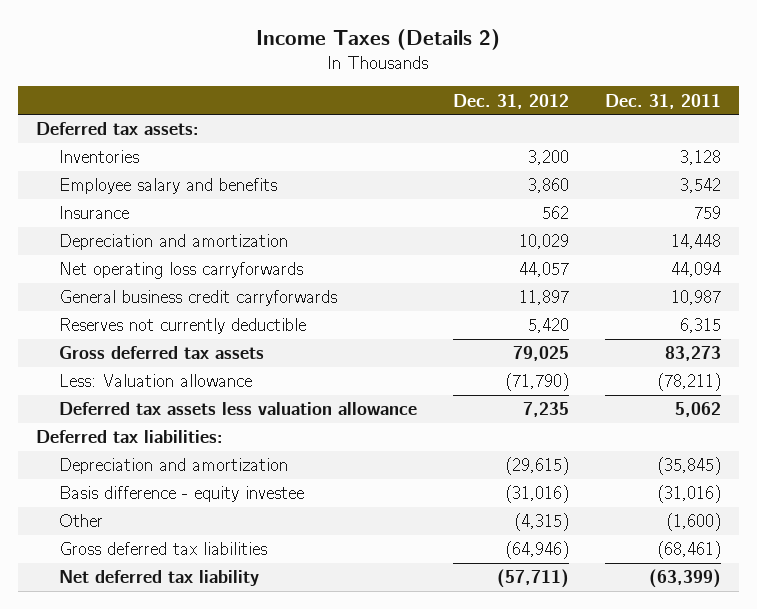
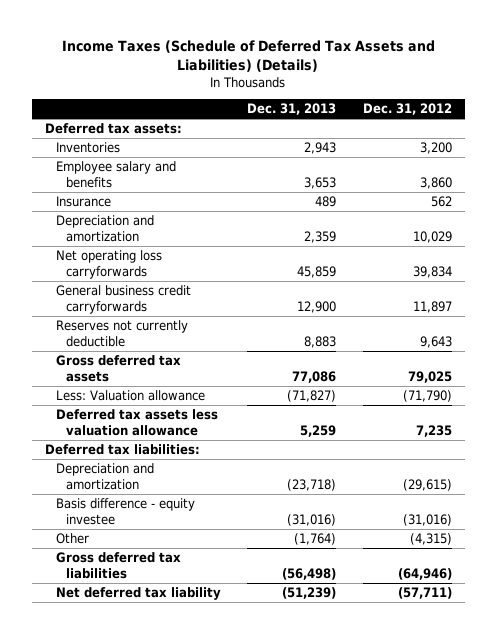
[256,29,501,51] Income Taxes (Details 2) -> [62,39,436,73] Income Taxes (Schedule of Deferred Tax Assets and Liabilities) (Details)
[604,93,721,109] Dec. 31, 2011 -> none
none -> [247,103,337,116] Dec. 31, 2013
[519,262,570,278] 44,057 -> [412,265,452,278] 39,834
[528,318,570,334] 5,420 -> [419,335,452,348] 9,643

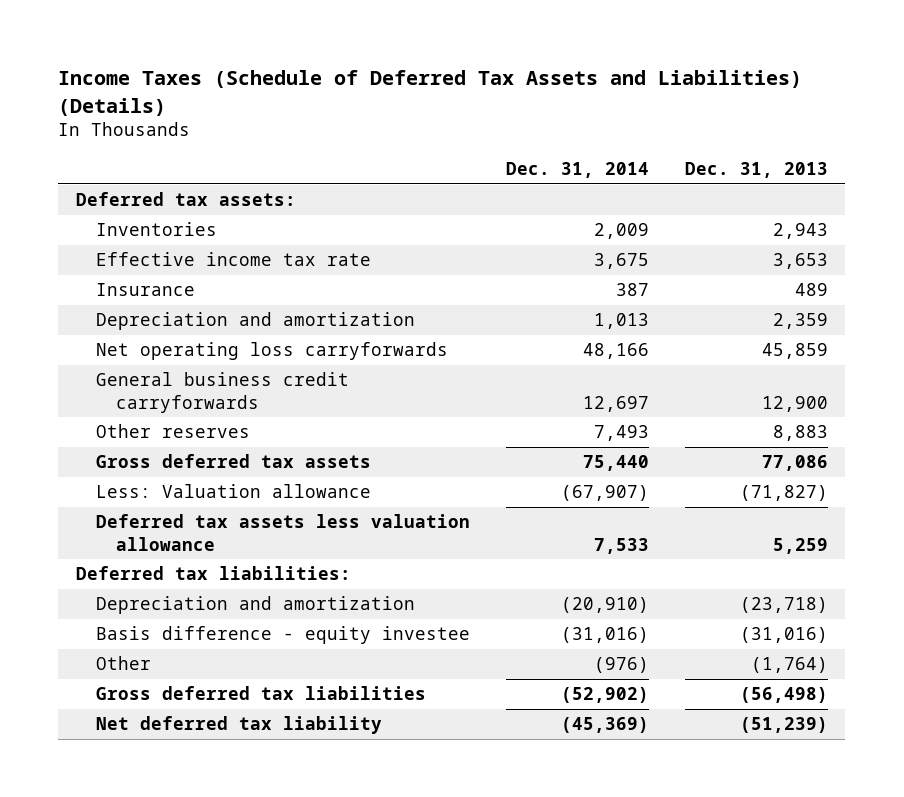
[362,103,452,116] Dec. 31, 2012 -> none
none -> [505,161,649,178] Dec. 31, 2014
[55,160,176,188] Employee salary and benefits -> [96,252,372,267] Effective income tax rate
[55,319,188,347] Reserves not currently deductible -> [96,424,251,439] Other reserves

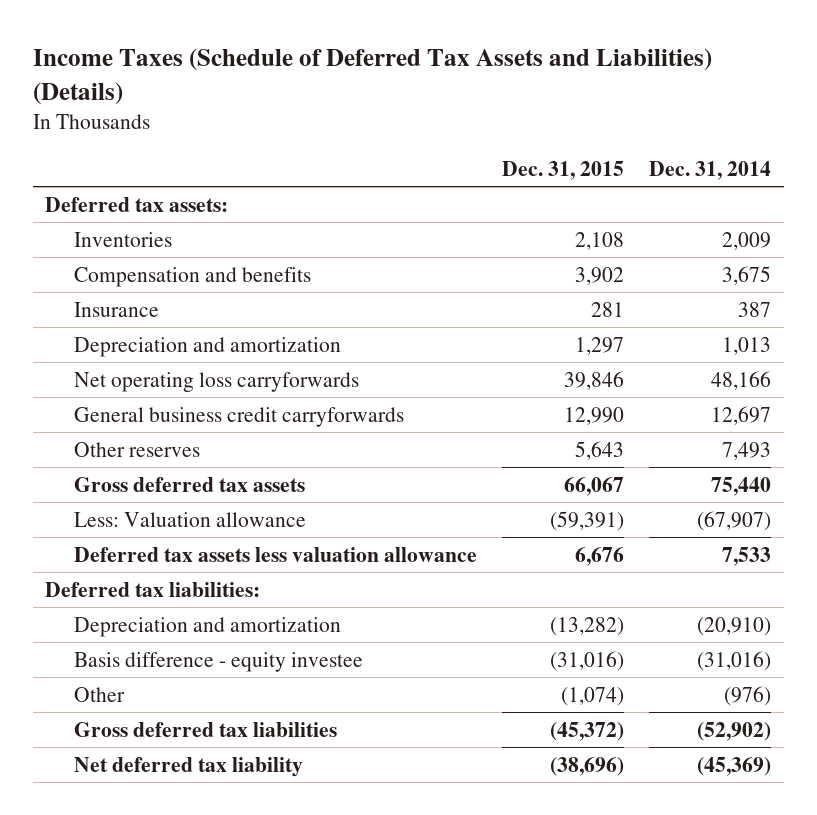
[684,161,828,178] Dec. 31, 2013 -> none
none -> [502,160,625,180] Dec. 31, 2015
[96,252,372,267] Effective income tax rate -> [73,266,311,287] Compensation and benefits

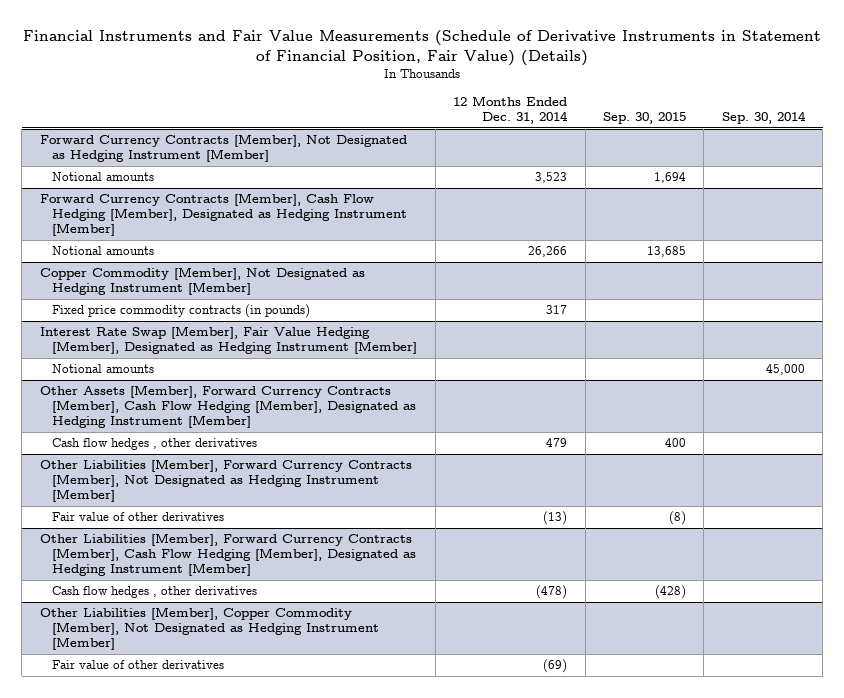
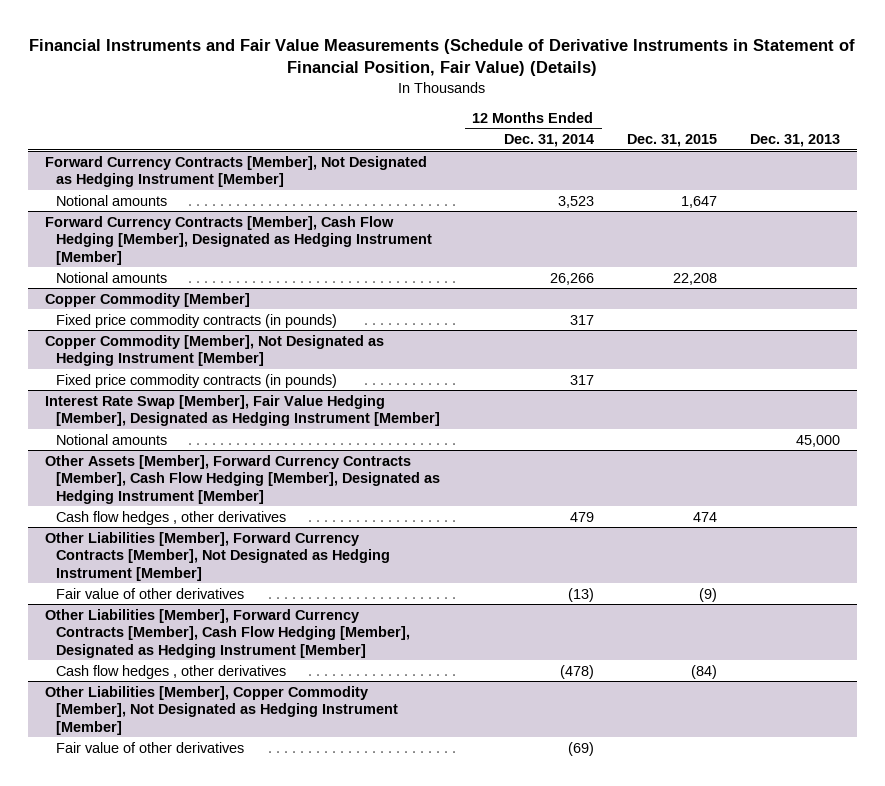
[603,112,687,125] Sep. 30, 2015 -> none
[721,111,806,125] Sep. 30, 2014 -> none
none -> [627,134,718,148] Dec. 31, 2015
none -> [750,134,841,148] Dec. 31, 2013
none -> [44,292,250,307] Copper Commodity [Member]
none -> [55,313,337,328] Fixed price commodity contracts (in pounds)

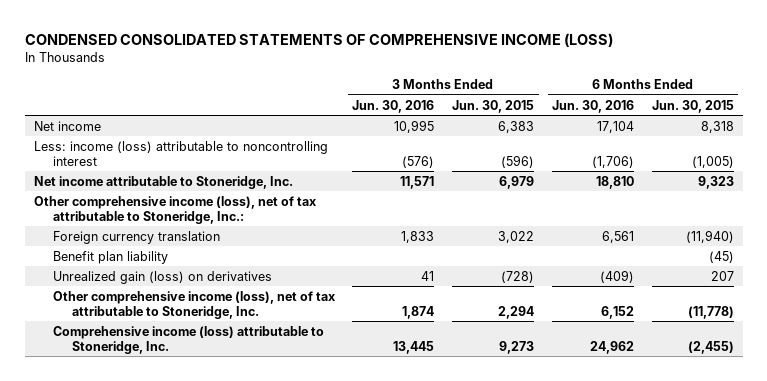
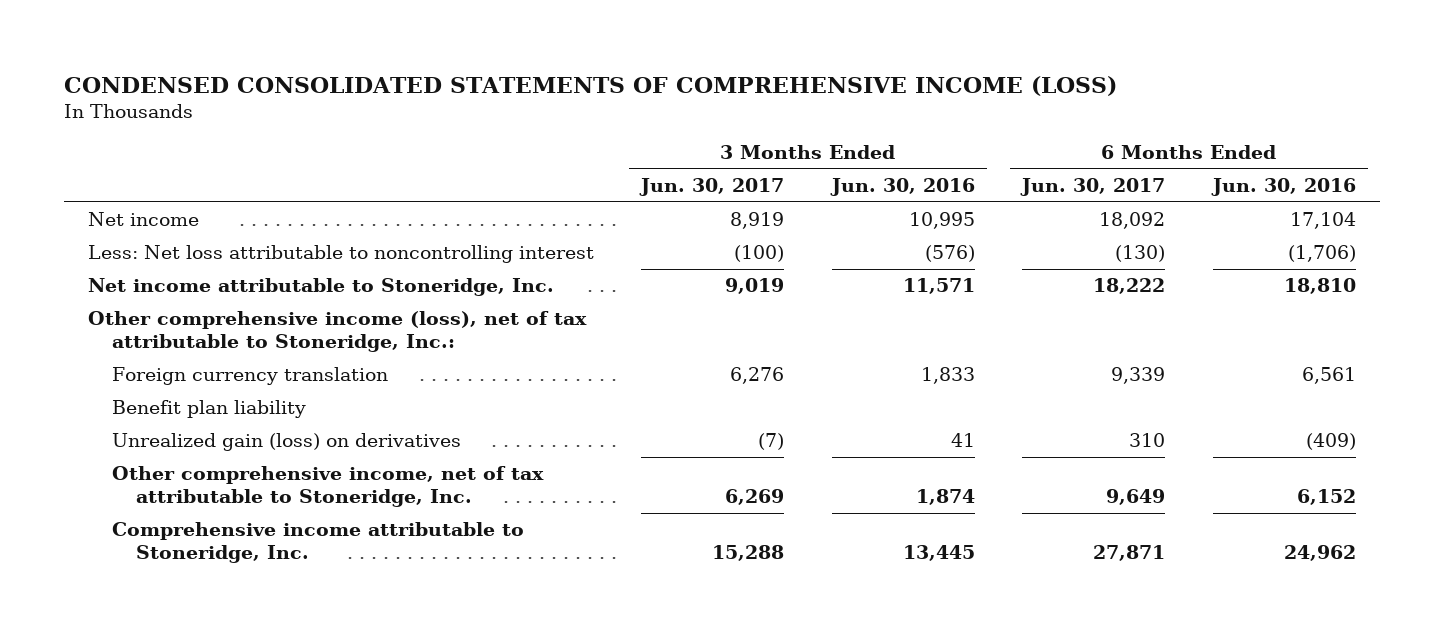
[452,99,535,113] Jun. 30, 2015 -> none
[651,99,734,113] Jun. 30, 2015 -> none
none -> [639,178,785,197] Jun. 30, 2017
none -> [1020,178,1166,197] Jun. 30, 2017
[33,140,328,166] Less: income (loss) attributable to noncontrolling interest -> [87,245,594,264] Less: Net loss attributable to noncontrolling interest
[52,290,335,319] Other comprehensive income (loss), net of tax attributable to Stoneridge, Inc. -> [111,466,544,508] Other comprehensive income, net of tax attributable to Stoneridge, Inc.
[52,325,324,354] Comprehensive income (loss) attributable to Stoneridge, Inc. -> [111,522,524,564] Comprehensive income attributable to Stoneridge, Inc.

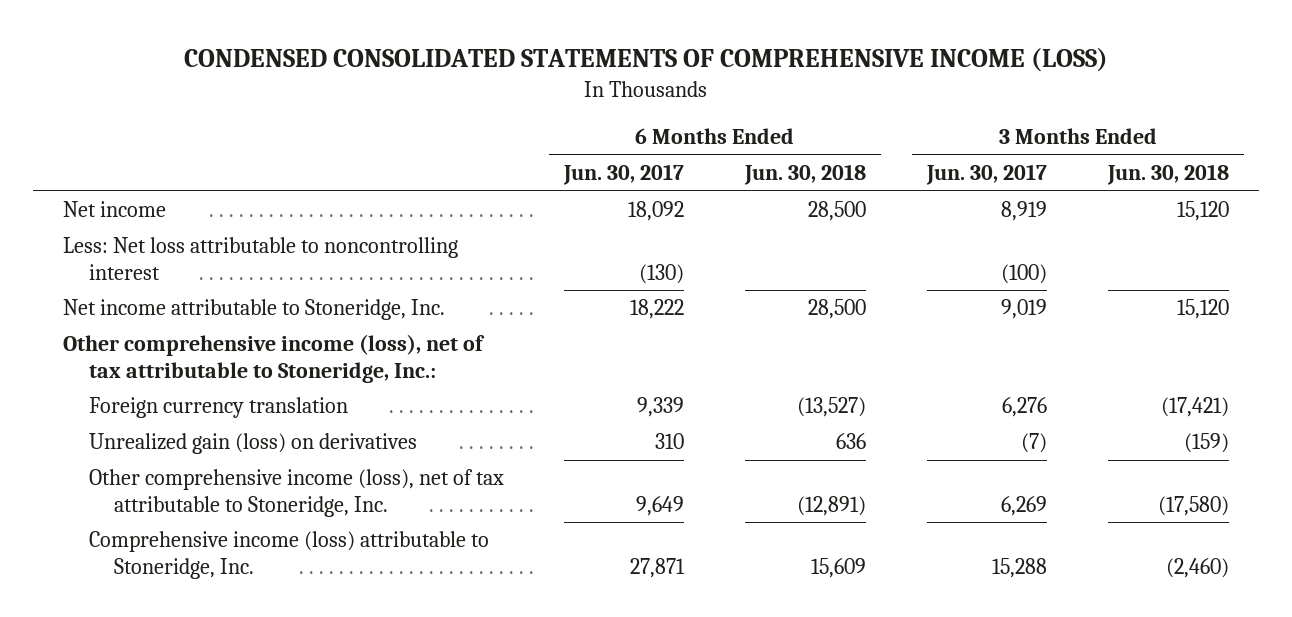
[829,178,975,197] Jun. 30, 2016 -> none
[1210,178,1356,197] Jun. 30, 2016 -> none
none -> [744,164,867,186] Jun. 30, 2018
none -> [1106,164,1229,186] Jun. 30, 2018
[111,400,306,419] Benefit plan liability -> none
[111,466,544,508] Other comprehensive income, net of tax attributable to Stoneridge, Inc. -> [88,469,504,517] Other comprehensive income (loss), net of tax attributable to Stoneridge, Inc.
[111,522,524,564] Comprehensive income attributable to Stoneridge, Inc. -> [88,531,489,579] Comprehensive income (loss) attributable to Stoneridge, Inc.

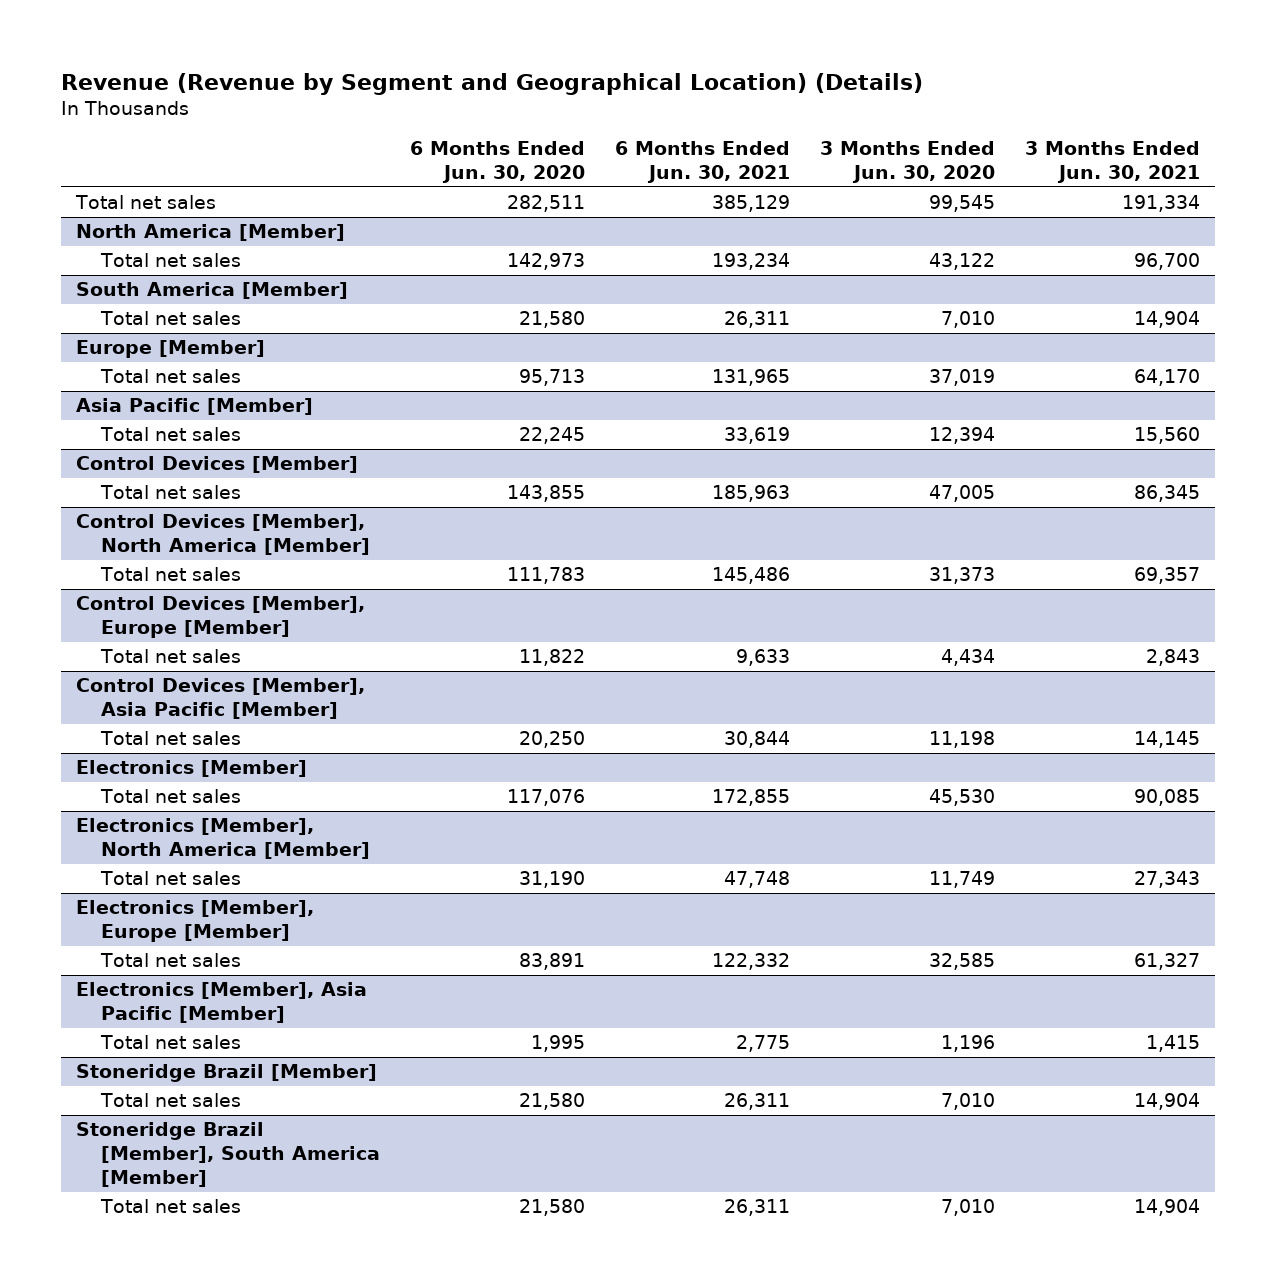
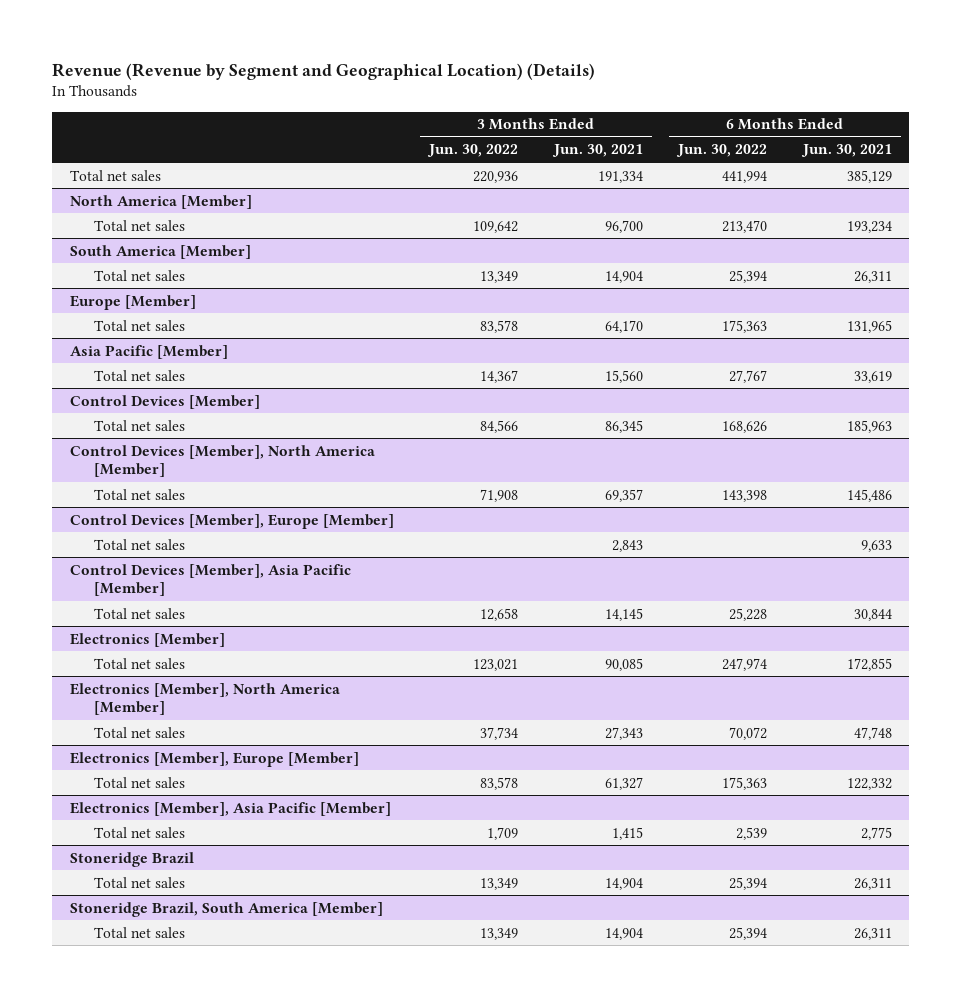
[409,141,585,183] 6 Months Ended Jun. 30, 2020 -> none
[819,141,995,183] 3 Months Ended Jun. 30, 2020 -> none
none -> [427,144,519,158] Jun. 30, 2022
none -> [676,144,768,158] Jun. 30, 2022
[75,1064,377,1083] Stoneridge Brazil [Member] -> [69,851,194,867] Stoneridge Brazil
[75,1122,381,1188] Stoneridge Brazil [Member], South America [Member] -> [69,901,383,917] Stoneridge Brazil, South America [Member]

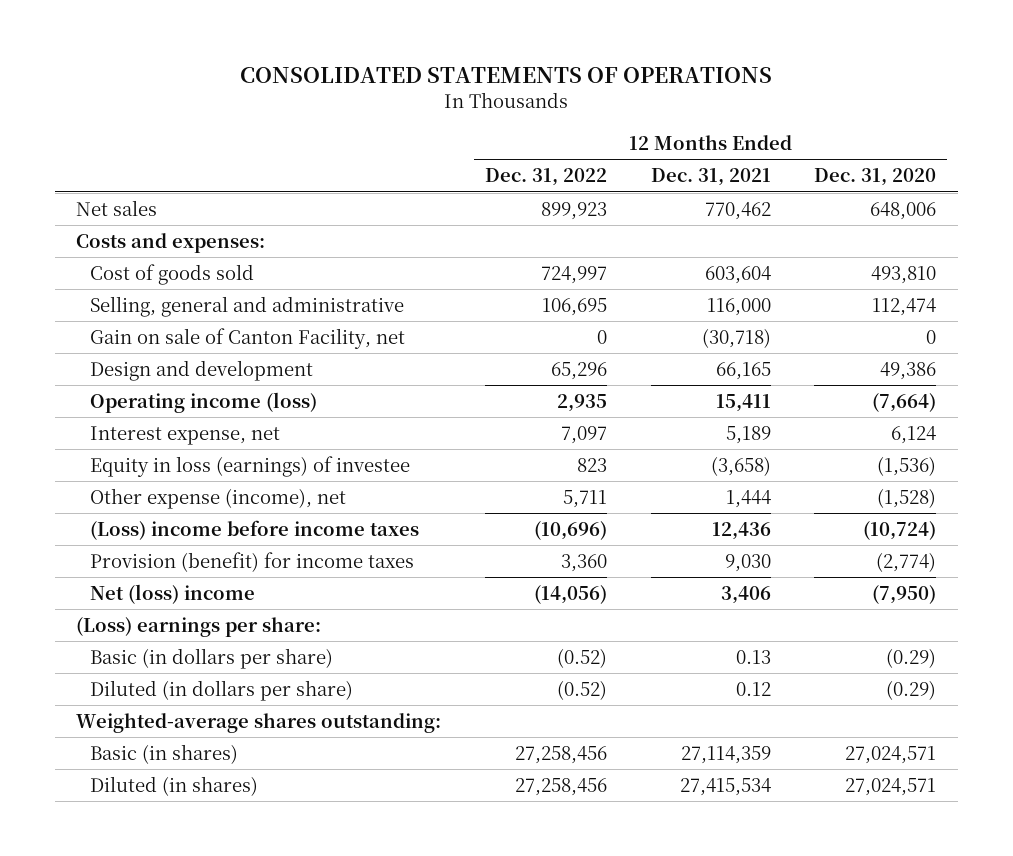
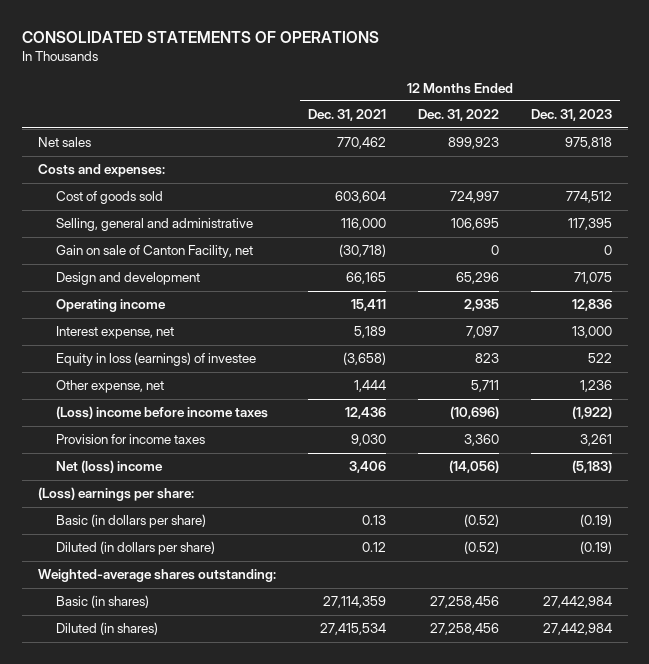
[814,168,937,187] Dec. 31, 2020 -> none
none -> [530,109,612,122] Dec. 31, 2023
[90,391,318,413] Operating income (loss) -> [55,299,166,313] Operating income
[90,487,347,509] Other expense (income), net -> [55,380,164,394] Other expense, net
[90,551,415,572] Provision (benefit) for income taxes -> [55,434,205,445] Provision for income taxes

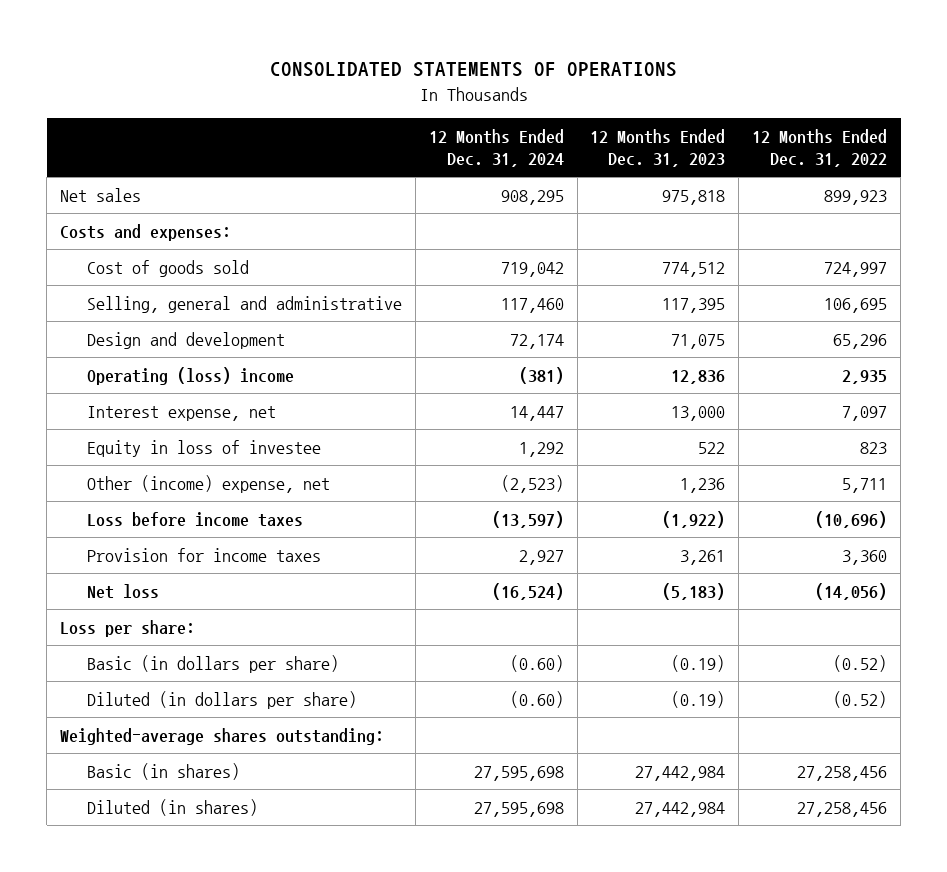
[307,109,386,122] Dec. 31, 2021 -> none
none -> [428,128,564,168] 12 Months Ended Dec. 31, 2024
[55,245,253,259] Gain on sale of Canton Facility, net -> none
[55,299,166,313] Operating income -> [86,366,294,385] Operating (loss) income
[55,352,256,367] Equity in loss (earnings) of investee -> [86,439,321,457] Equity in loss of investee
[55,380,164,394] Other expense, net -> [86,474,330,493] Other (income) expense, net
[55,406,268,420] (Loss) income before income taxes -> [86,511,303,527] Loss before income taxes
[55,460,163,474] Net (loss) income -> [86,583,159,599] Net loss
[37,487,194,502] (Loss) earnings per share: -> [60,619,196,637] Loss per share:

